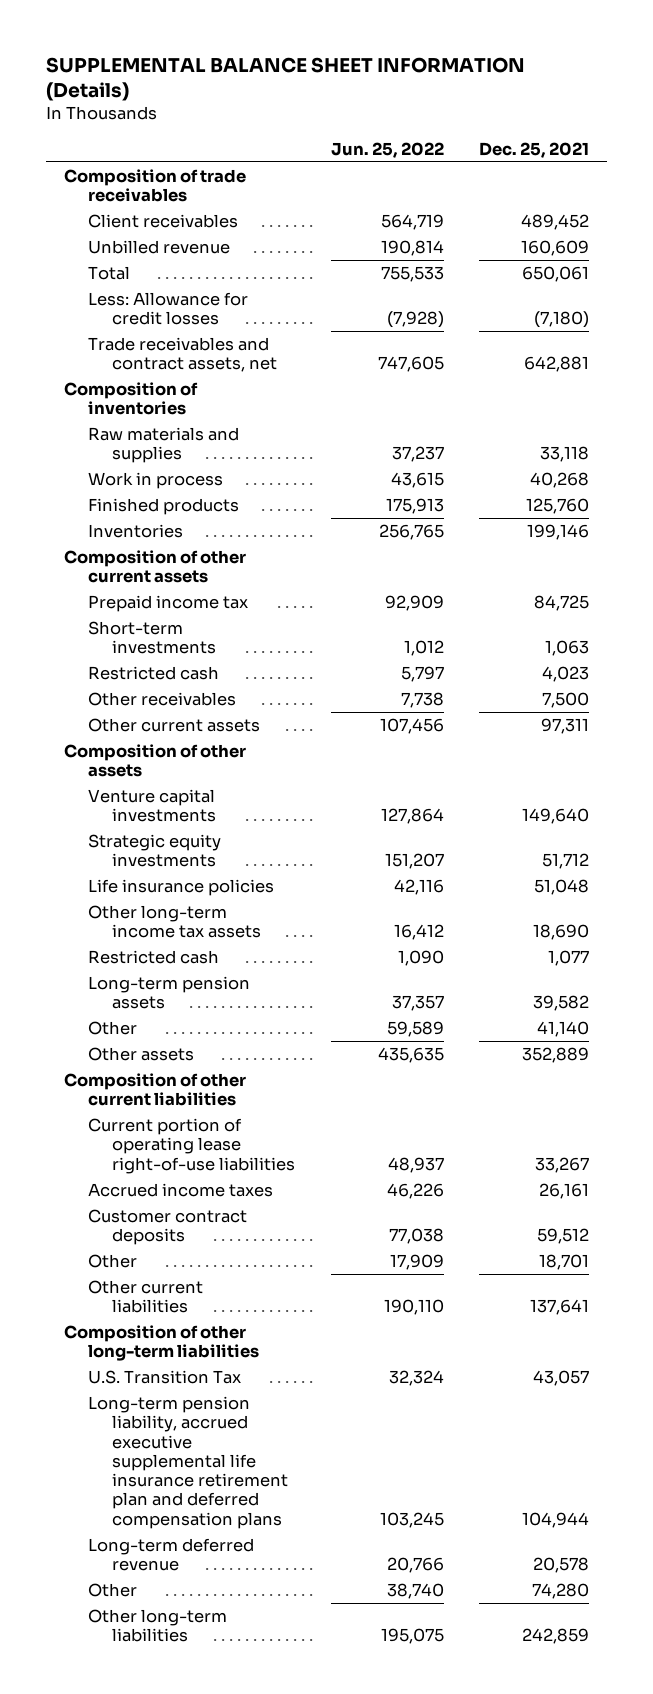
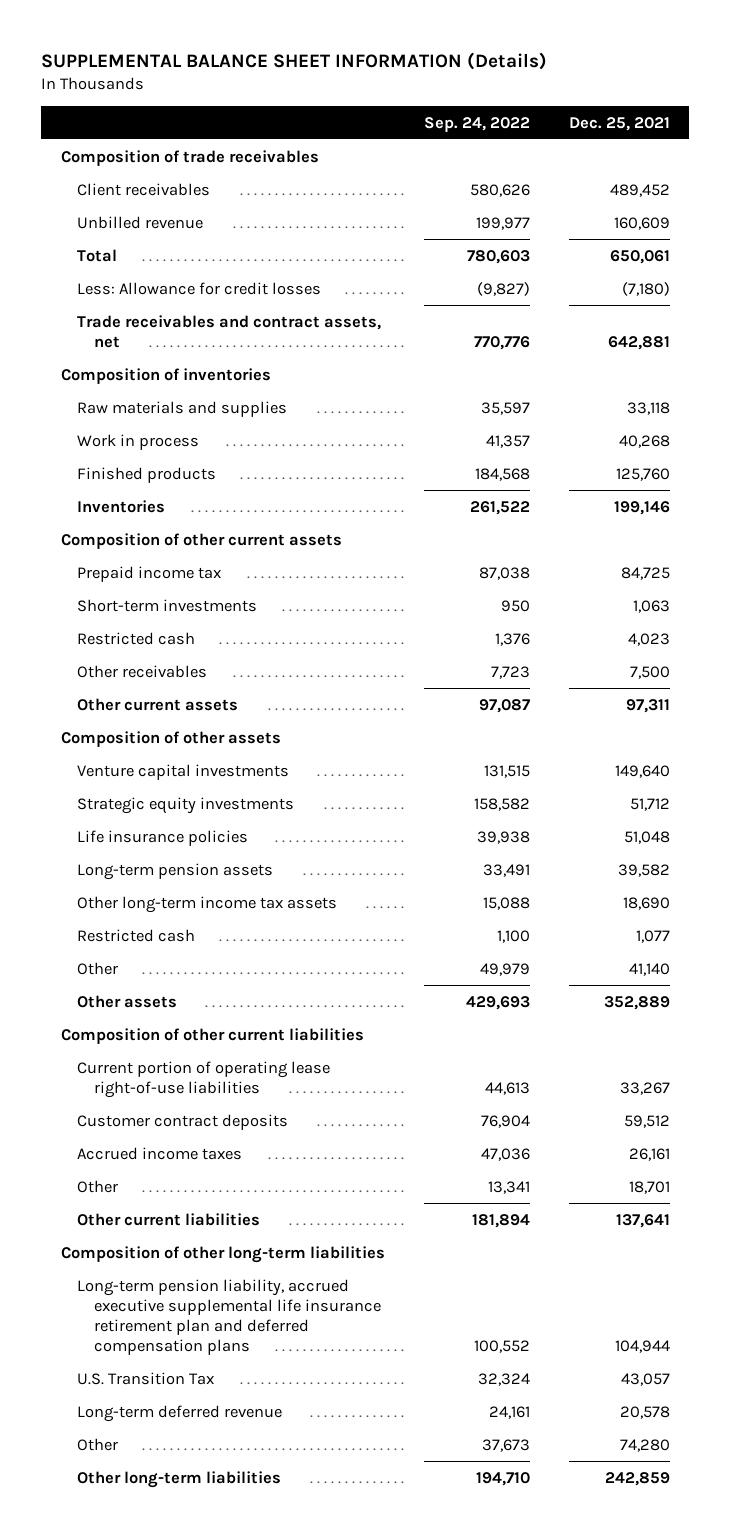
[330,141,444,158] Jun. 25, 2022 -> none
none -> [423,116,530,132] Sep. 24, 2022
[87,976,250,1010] Long-term pension assets -> [77,862,274,880] Long-term pension assets
[87,1183,273,1198] Accrued income taxes -> [77,1146,243,1160] Accrued income taxes
[87,1370,241,1385] U.S. Transition Tax -> [77,1371,215,1385] U.S. Transition Tax

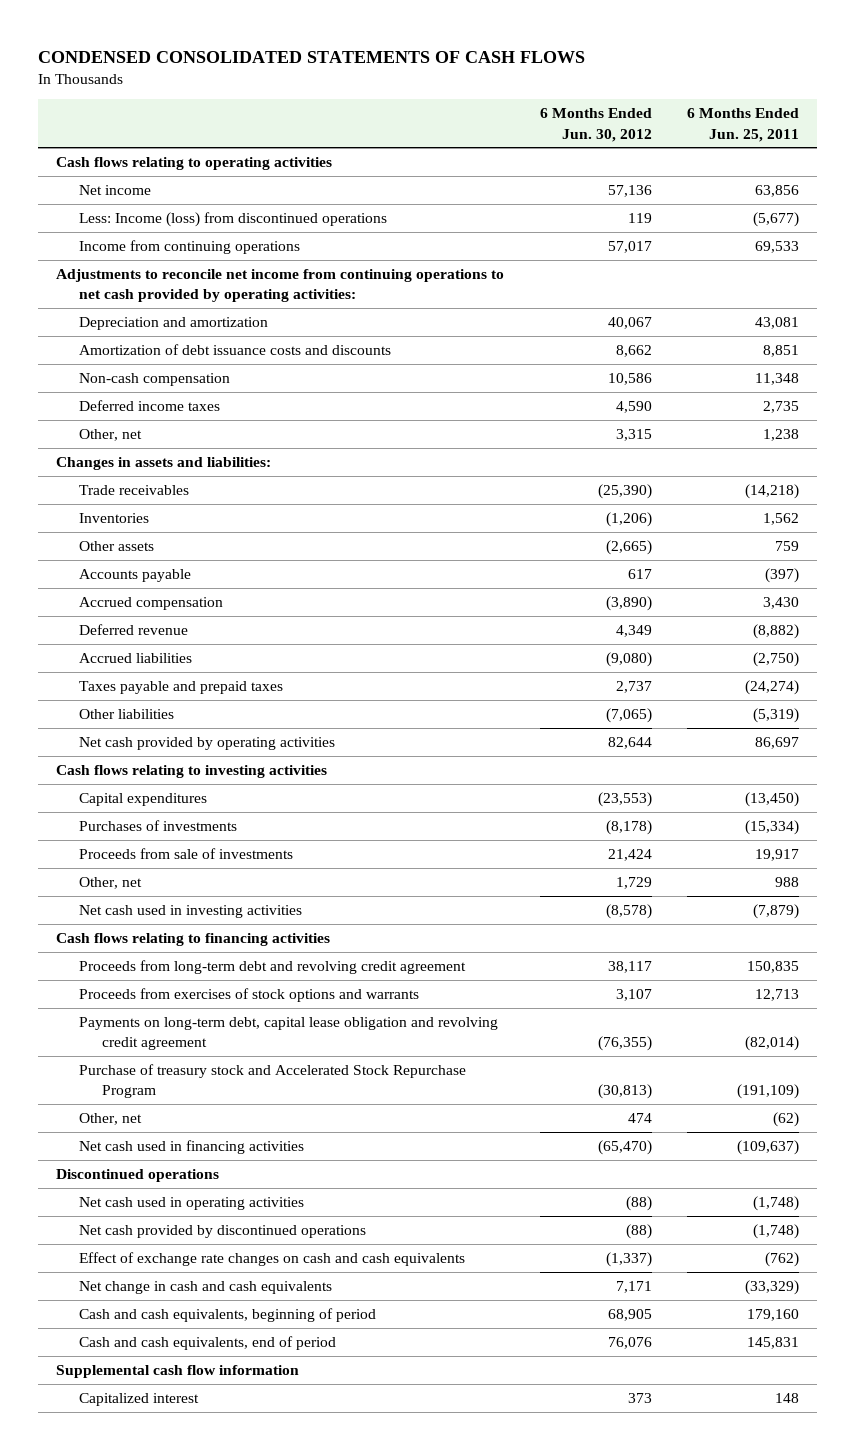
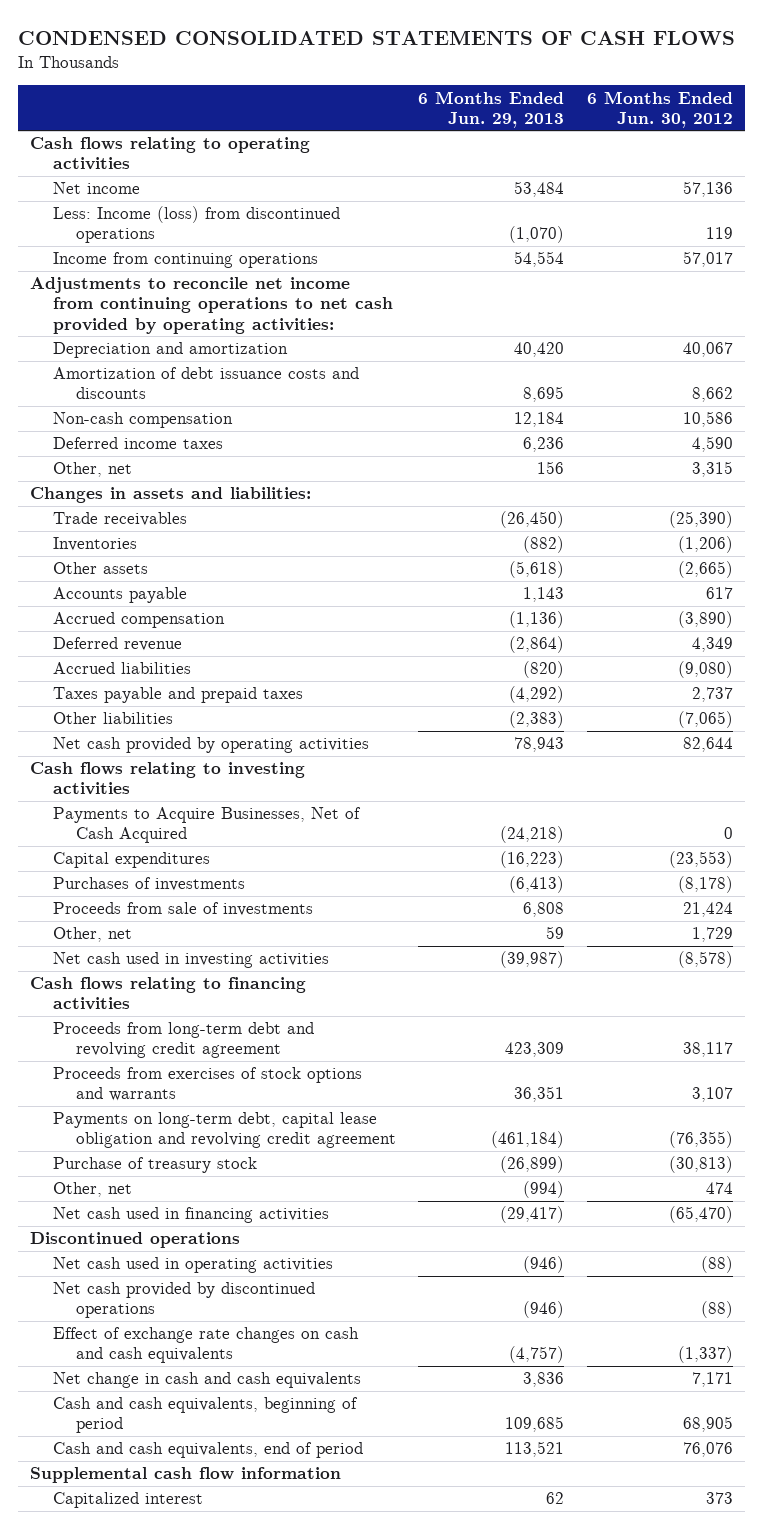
[687,108,800,142] 6 Months Ended Jun. 25, 2011 -> none
none -> [418,90,565,128] 6 Months Ended Jun. 29, 2013
none -> [52,807,361,844] Payments to Acquire Businesses, Net of Cash Acquired
[79,1063,467,1099] Purchase of treasury stock and Accelerated Stock Repurchase Program -> [52,1157,257,1174] Purchase of treasury stock

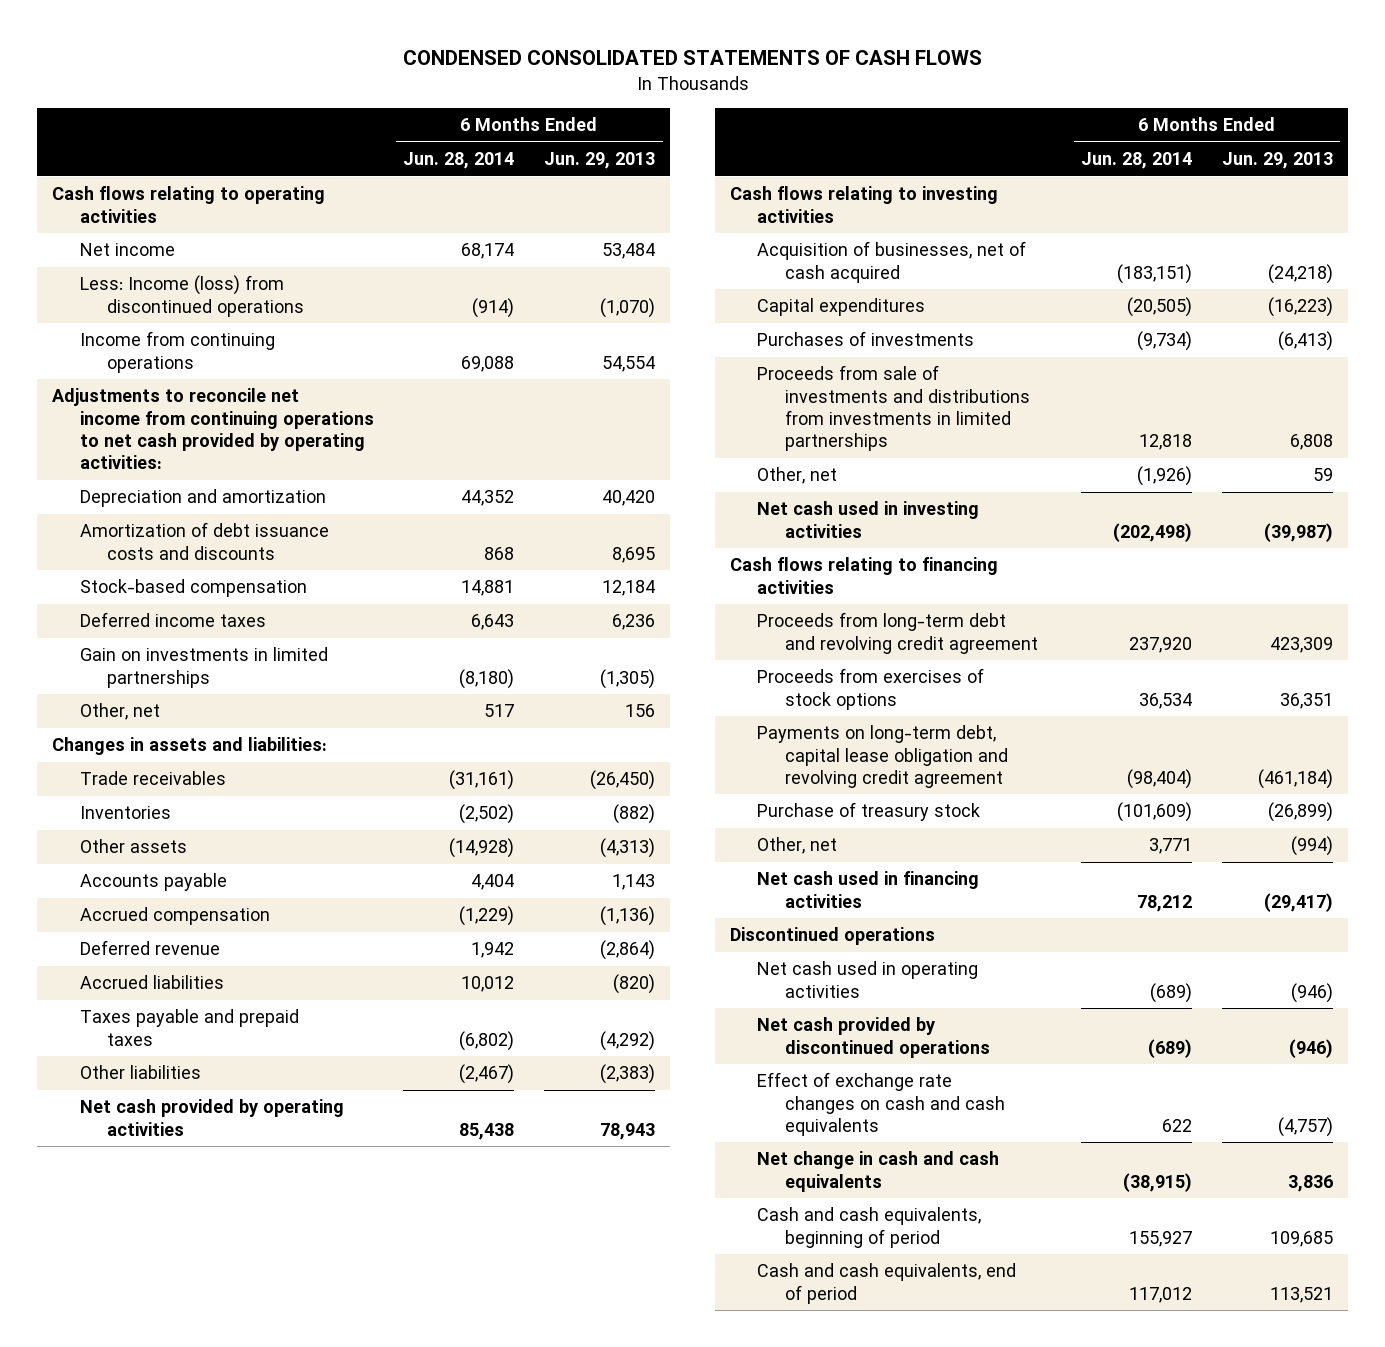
[587,90,734,128] 6 Months Ended Jun. 30, 2012 -> none
none -> [403,152,515,170] Jun. 28, 2014
[52,412,233,429] Non-cash compensation -> [79,579,307,598] Stock-based compensation
none -> [79,647,328,688] Gain on investments in limited partnerships
[509,561,565,579] (5,618) -> [600,838,656,859] (4,313)
[52,807,361,844] Payments to Acquire Businesses, Net of Cash Acquired -> [757,241,1027,283] Acquisition of businesses, net of cash acquired
[52,902,313,917] Proceeds from sale of investments -> [757,365,1030,452] Proceeds from sale of investments and distributions from investments in limited partnerships
[52,1067,362,1102] Proceeds from exercises of stock options and warrants -> [757,668,985,710] Proceeds from exercises of stock options
[29,1467,341,1484] Supplemental cash flow information -> none
[52,1492,203,1509] Capitalized interest -> none

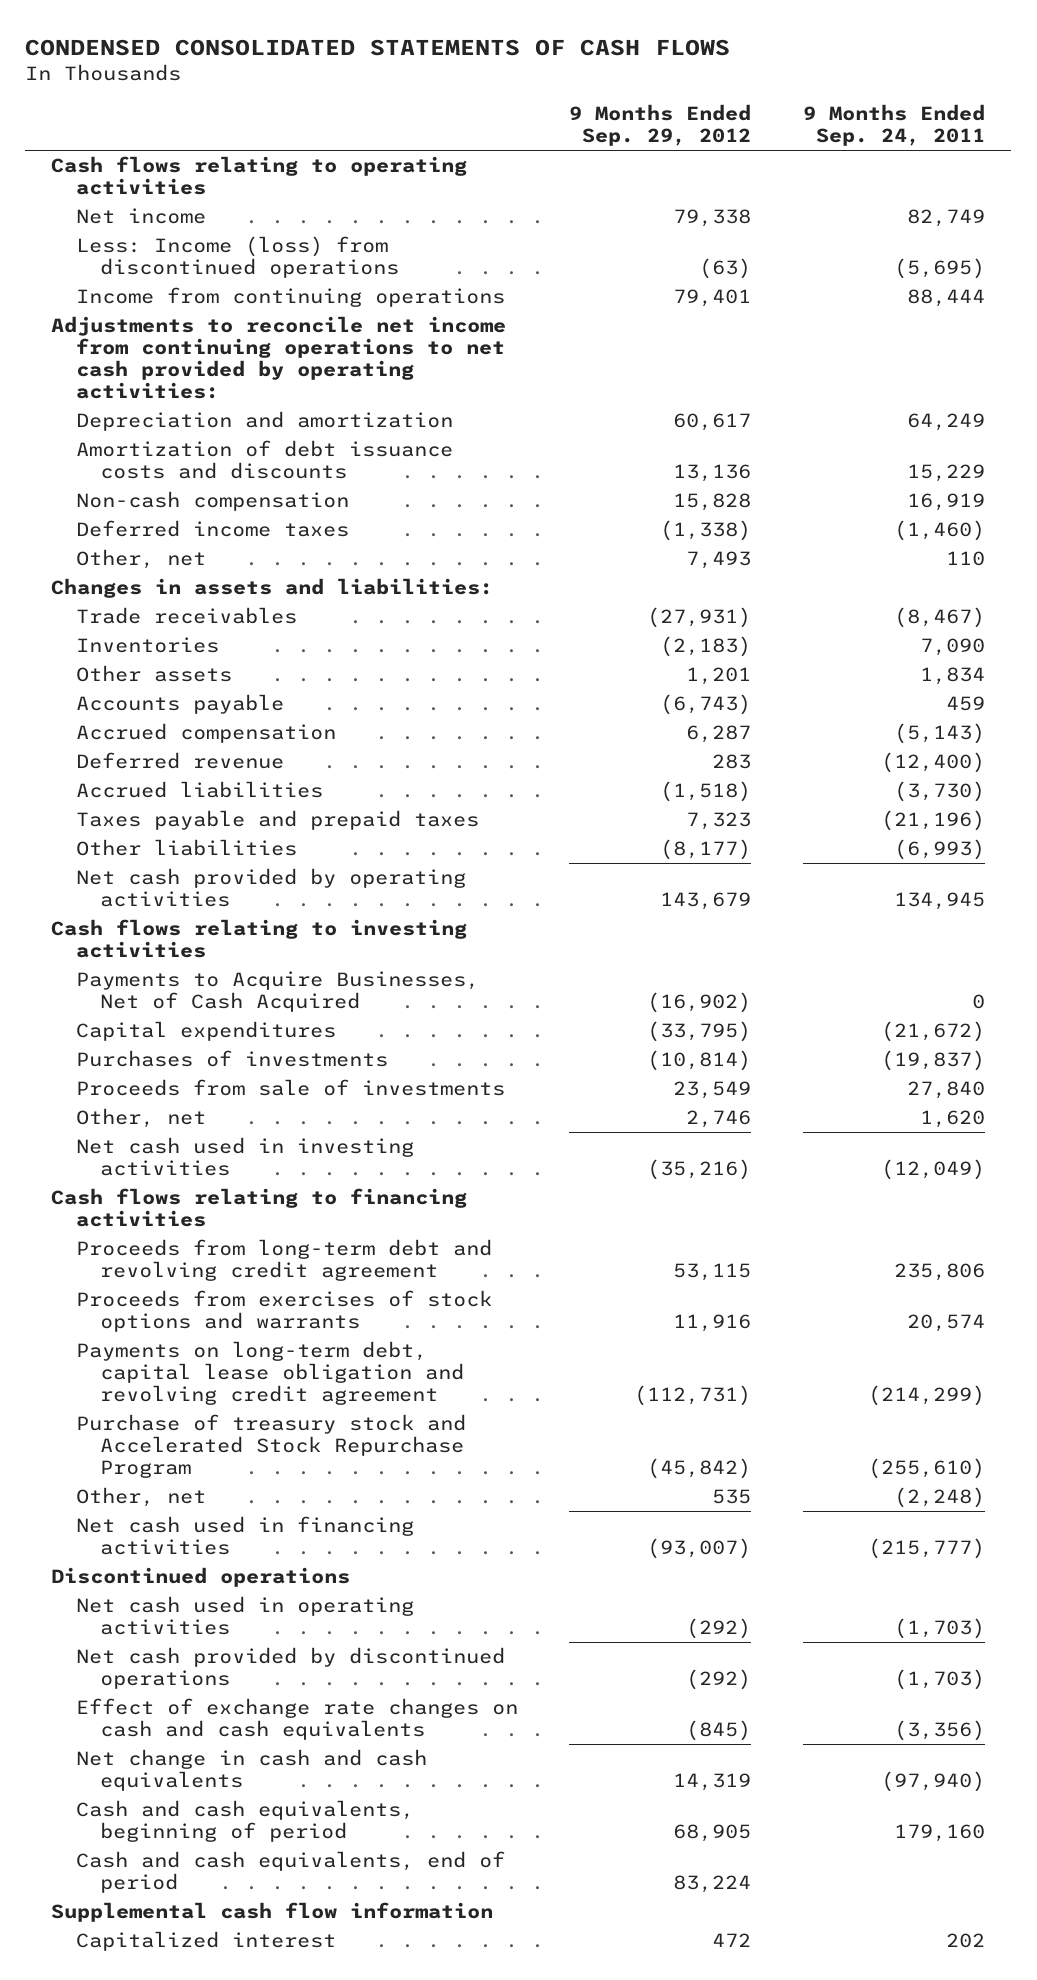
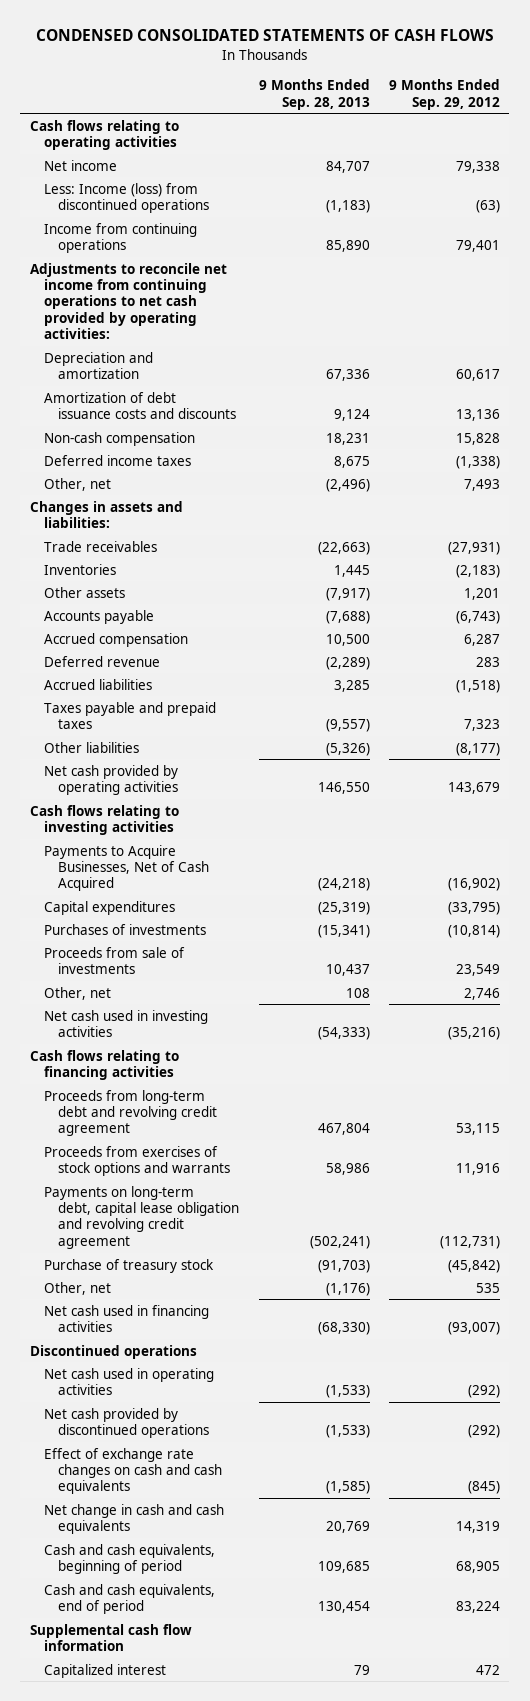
[803,104,986,147] 9 Months Ended Sep. 24, 2011 -> none
none -> [258,79,370,110] 9 Months Ended Sep. 28, 2013
[75,1414,466,1479] Purchase of treasury stock and Accelerated Stock Repurchase Program -> [44,1258,215,1273] Purchase of treasury stock

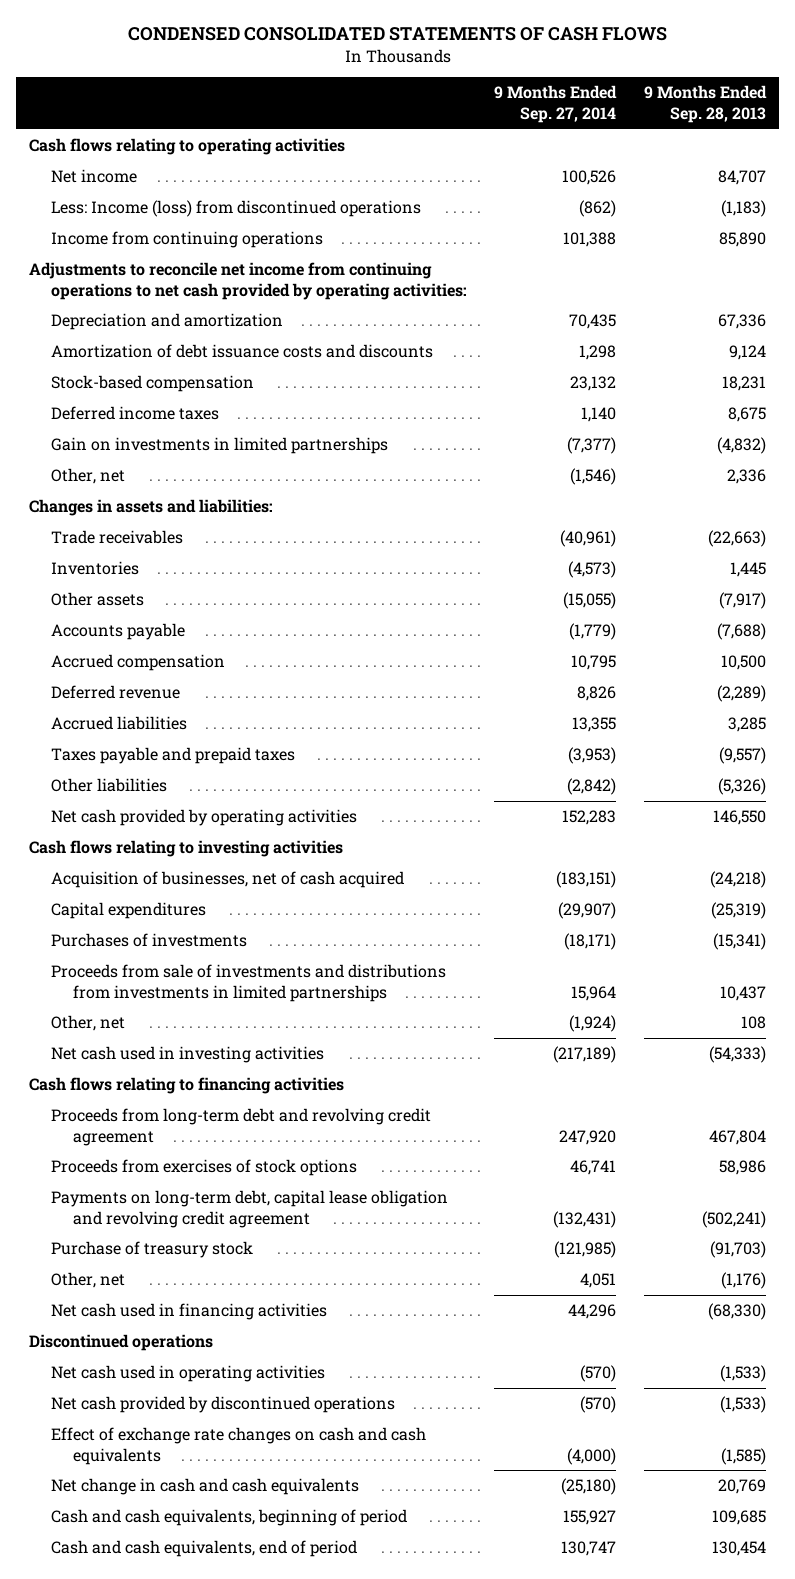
[388,79,500,110] 9 Months Ended Sep. 29, 2012 -> none
none -> [494,85,618,123] 9 Months Ended Sep. 27, 2014
[44,431,196,446] Non-cash compensation -> [51,375,255,393] Stock-based compensation
none -> [51,437,389,455] Gain on investments in limited partnerships
[325,478,370,492] (2,496) -> [726,469,766,485] 2,336
[44,844,210,892] Payments to Acquire Businesses, Net of Cash Acquired -> [51,871,405,889] Acquisition of businesses, net of cash acquired
[44,946,186,975] Proceeds from sale of investments -> [51,964,447,1002] Proceeds from sale of investments and distributions from investments in limited partnerships
[44,1145,231,1177] Proceeds from exercises of stock options and warrants -> [51,1159,358,1177] Proceeds from exercises of stock options
[29,1623,192,1652] Supplemental cash flow information -> none
[44,1663,167,1678] Capitalized interest -> none

